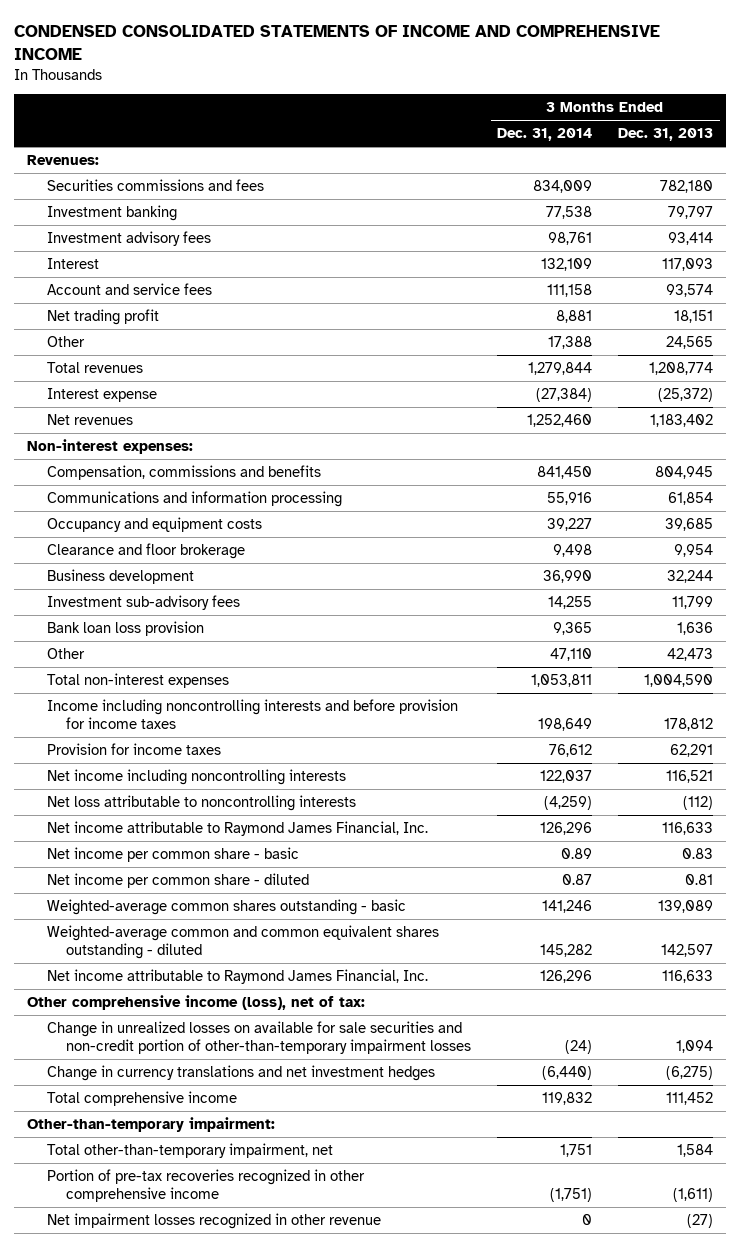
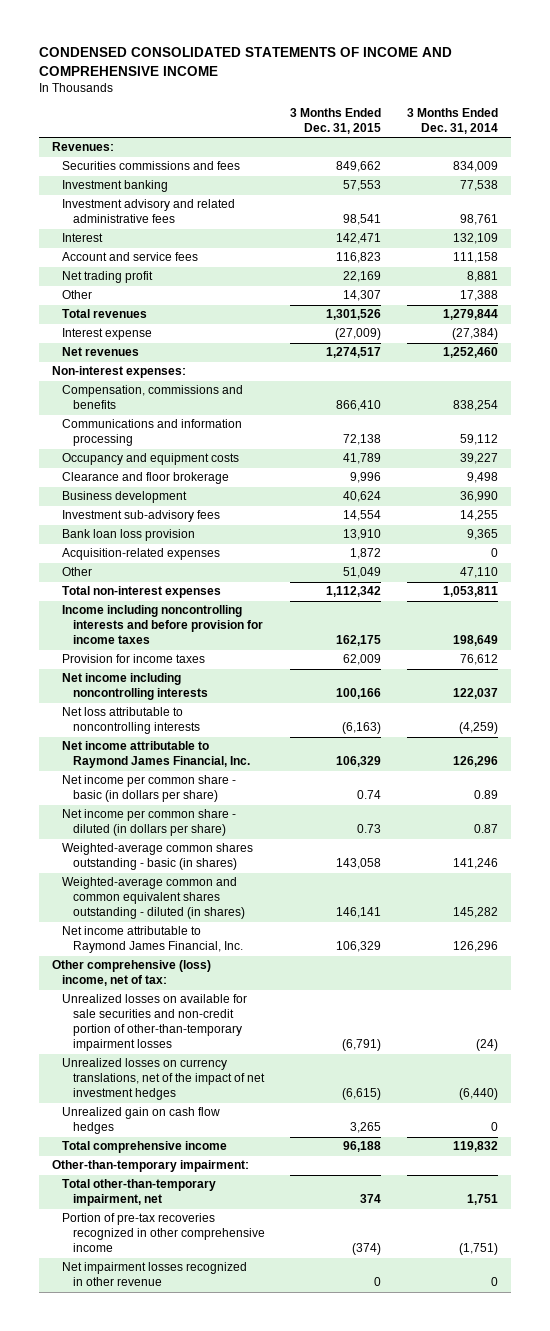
[618,128,714,142] Dec. 31, 2013 -> none
none -> [290,107,382,134] 3 Months Ended Dec. 31, 2015
[46,231,211,247] Investment advisory fees -> [62,199,236,224] Investment advisory and related administrative fees
[537,466,593,480] 841,450 -> [453,400,499,412] 838,254
[547,492,593,506] 55,916 -> [460,434,499,446] 59,112
none -> [62,548,221,561] Acquisition-related expenses
[46,847,299,863] Net income per common share - basic -> [62,775,237,803] Net income per common share - basic (in dollars per share)
[46,873,309,889] Net income per common share - diluted -> [62,809,237,837] Net income per common share - diluted (in dollars per share)
[46,899,406,916] Weighted-average common shares outstanding - basic -> [62,843,254,871] Weighted-average common shares outstanding - basic (in shares)
[46,925,439,959] Weighted-average common and common equivalent shares outstanding - diluted -> [62,877,245,920] Weighted-average common and common equivalent shares outstanding - diluted (in shares)
[26,995,365,1011] Other comprehensive income (loss), net of tax: -> [51,960,211,987] Other comprehensive (loss) income, net of tax:
[46,1021,472,1054] Change in unrealized losses on available for sale securities and non-credit portion of other-than-temporary impairment losses -> [62,994,248,1052] Unrealized losses on available for sale securities and non-credit portion of other-than-temporary impairment losses
[46,1065,435,1082] Change in currency translations and net investment hedges -> [62,1058,265,1101] Unrealized losses on currency translations, net of the impact of net investment hedges
none -> [62,1107,221,1135] Unrealized gain on cash flow hedges

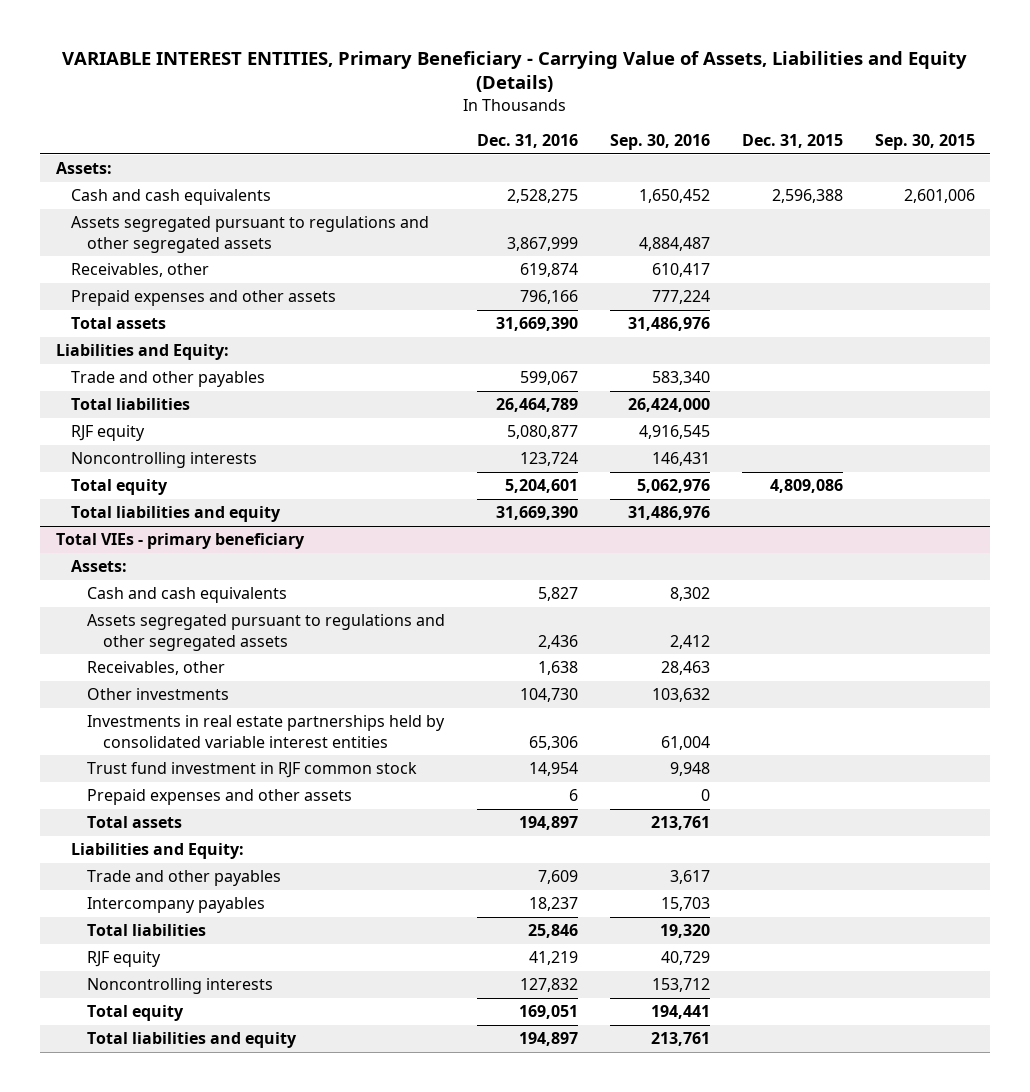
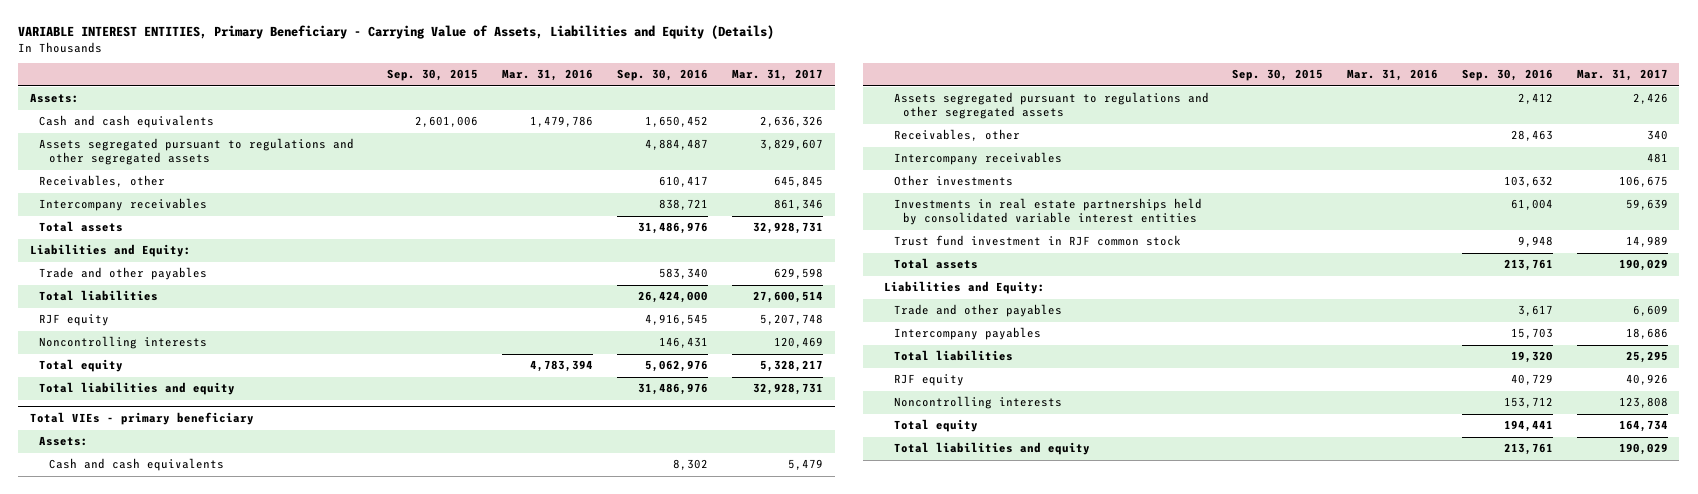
[476,133,578,148] Dec. 31, 2016 -> none
[741,133,843,148] Dec. 31, 2015 -> none
none -> [502,69,594,82] Mar. 31, 2016
none -> [731,69,823,82] Mar. 31, 2017
[71,290,337,307] Prepaid expenses and other assets -> none
none -> [39,198,208,212] Intercompany receivables
none -> [893,152,1062,166] Intercompany receivables
[87,789,353,806] Prepaid expenses and other assets -> none

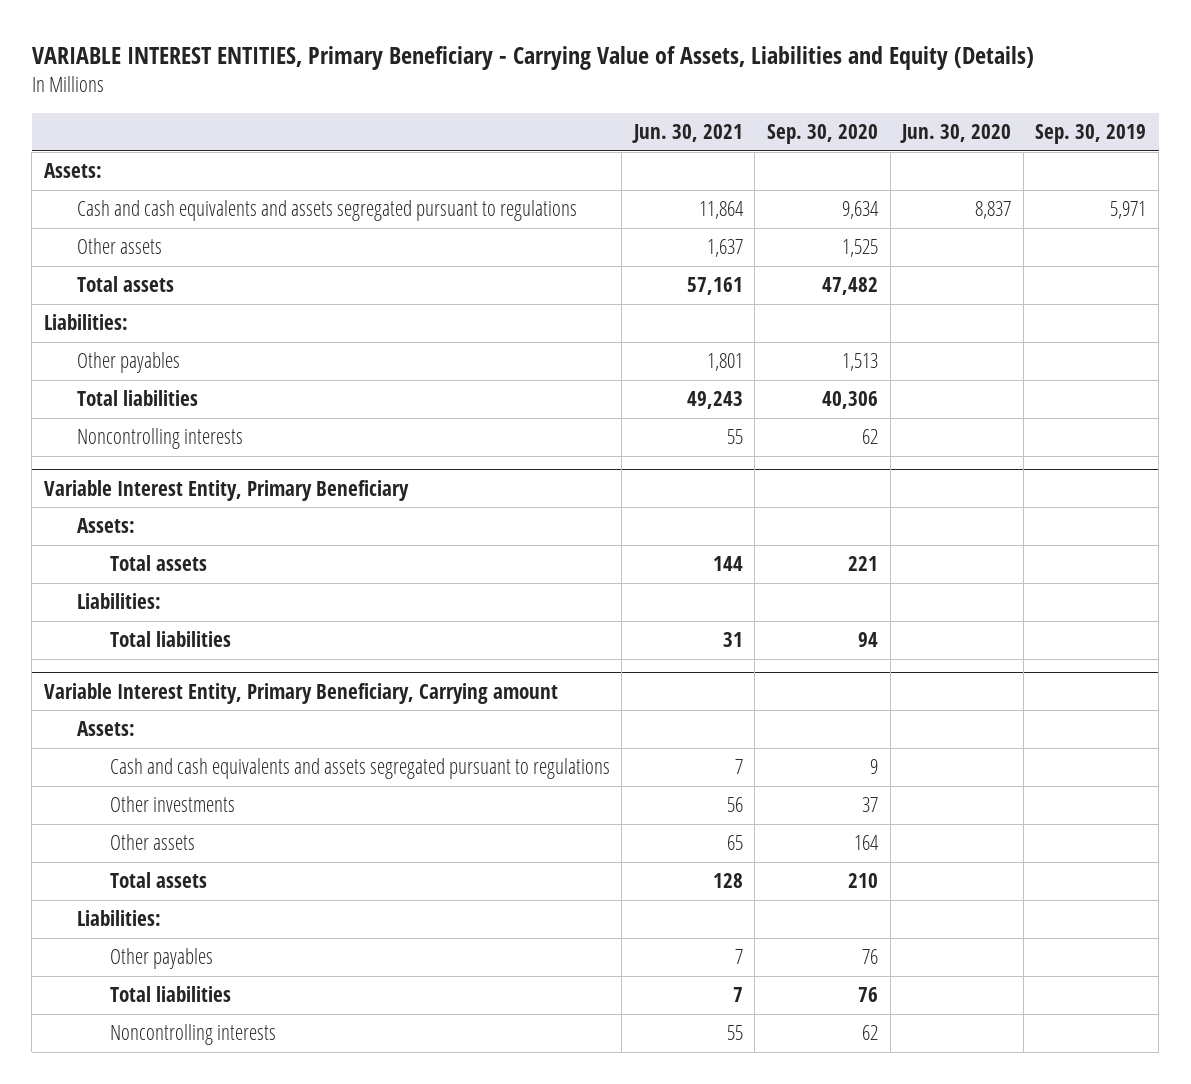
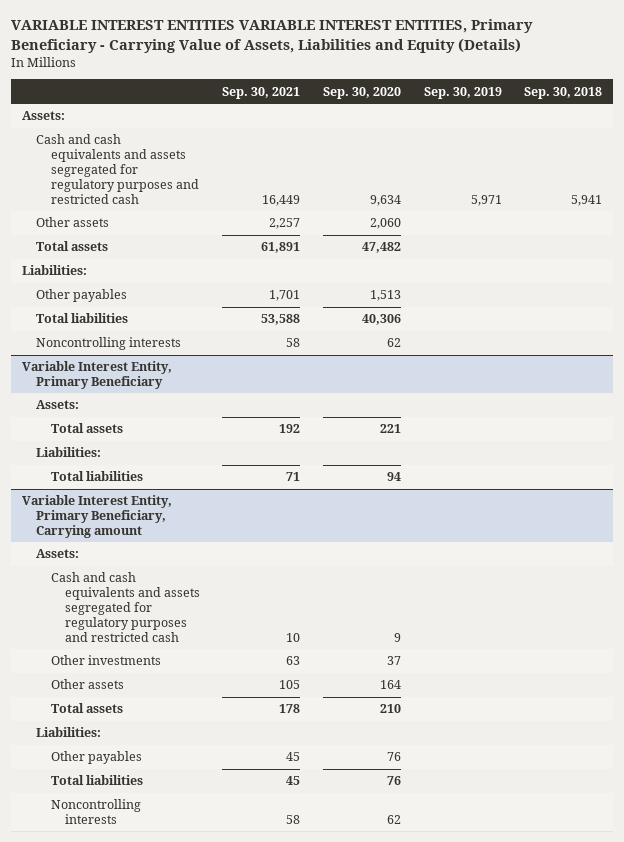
[31,46,1034,71] VARIABLE INTEREST ENTITIES, Primary Beneficiary - Carrying Value of Assets, Liabilities and Equity (Details) -> [10,19,533,53] VARIABLE INTEREST ENTITIES VARIABLE INTEREST ENTITIES, Primary Beneficiary - Carrying Value of Assets, Liabilities and Equity (Details)
[631,124,743,144] Jun. 30, 2021 -> none
[900,124,1012,144] Jun. 30, 2020 -> none
none -> [222,86,301,99] Sep. 30, 2021
none -> [524,86,603,99] Sep. 30, 2018
[76,200,577,222] Cash and cash equivalents and assets segregated pursuant to regulations -> [36,134,199,204] Cash and cash equivalents and assets segregated for regulatory purposes and restricted cash
[842,239,879,258] 1,525 -> [369,218,401,230] 2,060
[109,758,610,780] Cash and cash equivalents and assets segregated pursuant to regulations -> [50,572,200,642] Cash and cash equivalents and assets segregated for regulatory purposes and restricted cash

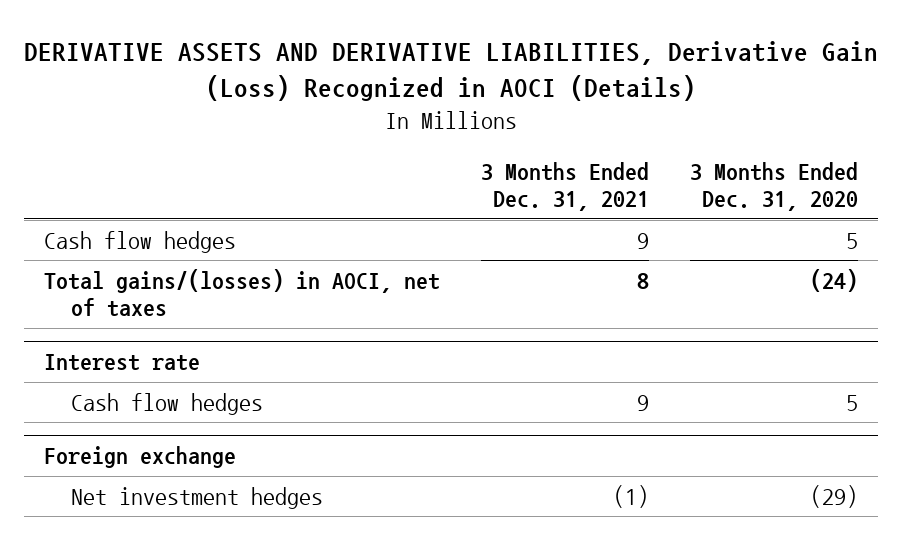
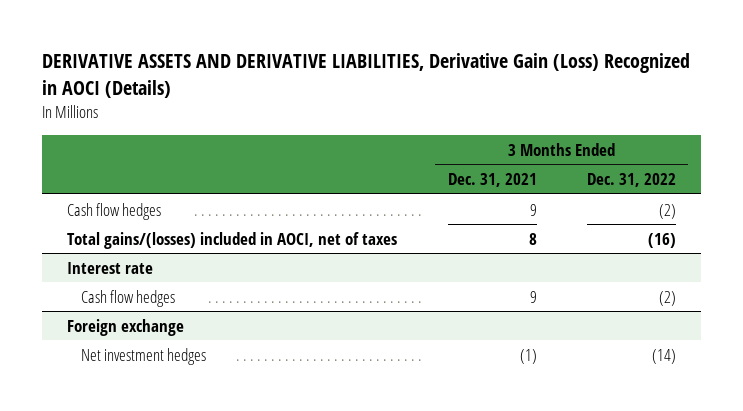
[689,161,858,212] 3 Months Ended Dec. 31, 2020 -> none
none -> [586,173,676,188] Dec. 31, 2022
[43,268,440,318] Total gains/(losses) in AOCI, net of taxes -> [67,231,398,249] Total gains/(losses) included in AOCI, net of taxes

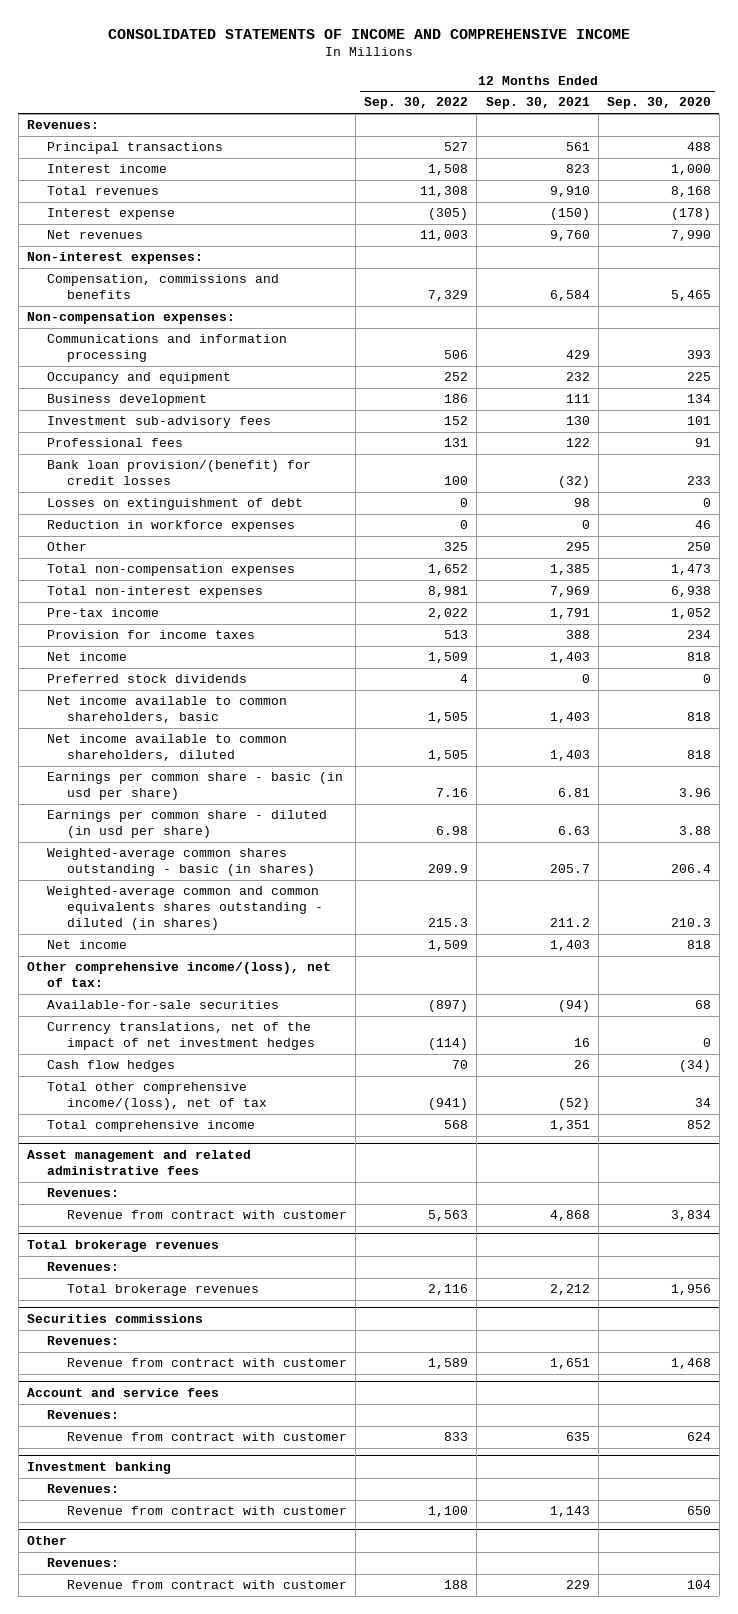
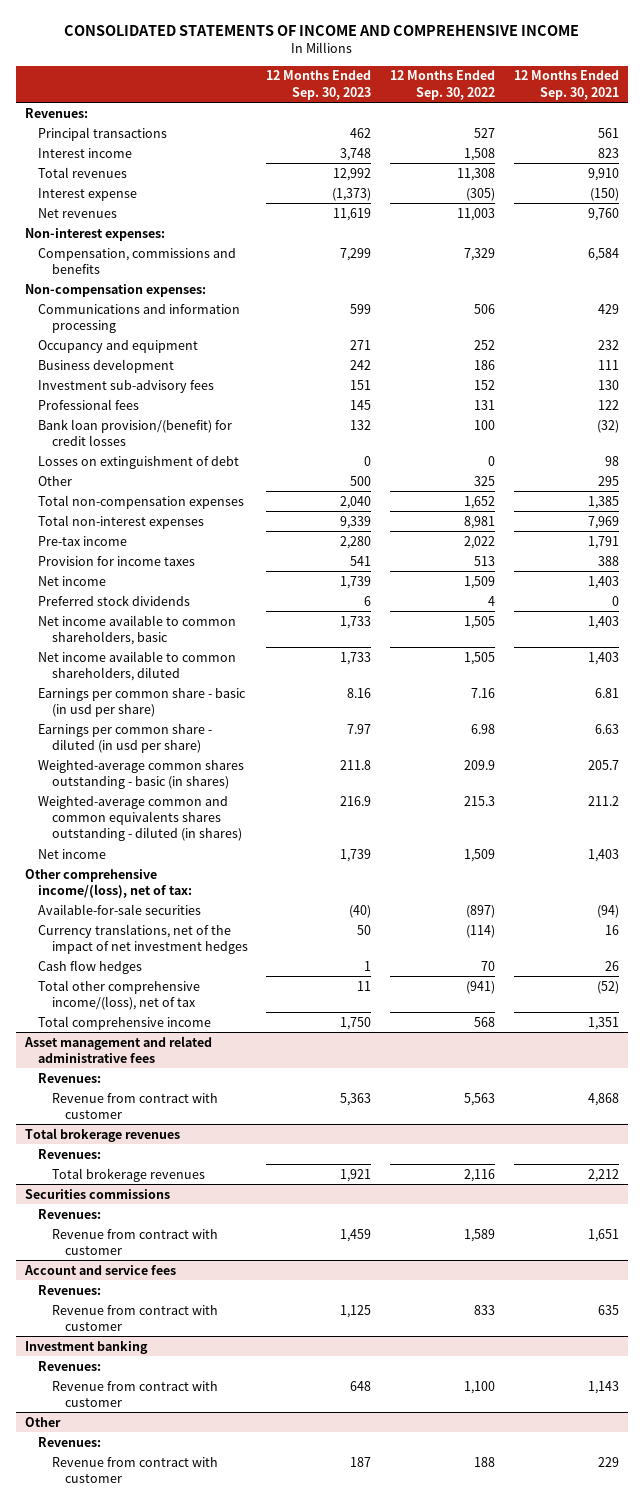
[606,97,711,110] Sep. 30, 2020 -> none
none -> [266,70,372,100] 12 Months Ended Sep. 30, 2023
[47,520,296,533] Reduction in workforce expenses -> none

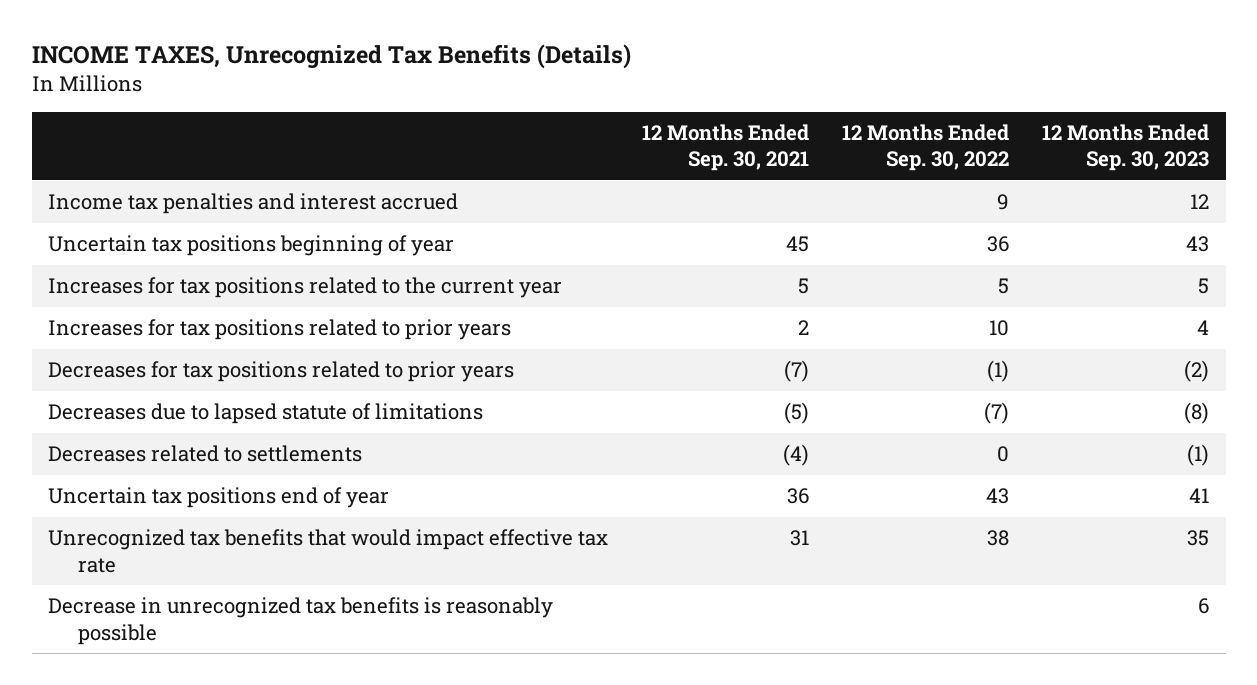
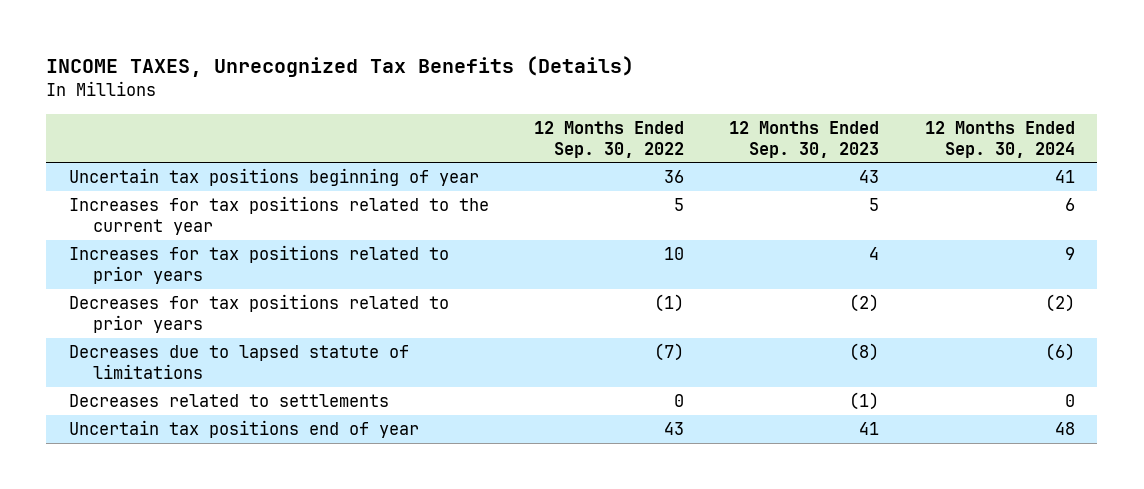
[641,124,809,172] 12 Months Ended Sep. 30, 2021 -> none
none -> [924,120,1075,158] 12 Months Ended Sep. 30, 2024
[48,193,459,215] Income tax penalties and interest accrued -> none
[48,529,609,573] Unrecognized tax benefits that would impact effective tax rate -> none
[48,597,554,645] Decrease in unrecognized tax benefits is reasonably possible -> none

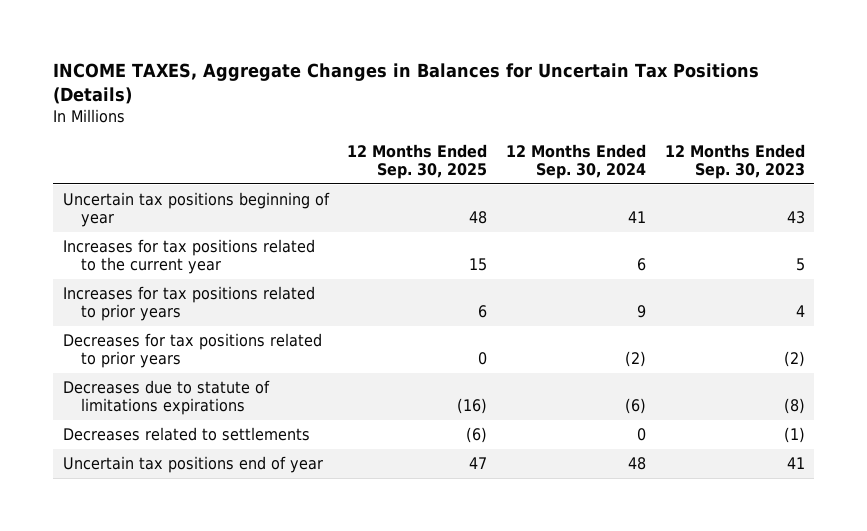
[46,56,635,78] INCOME TAXES, Unrecognized Tax Benefits (Details) -> [53,63,760,104] INCOME TAXES, Aggregate Changes in Balances for Uncertain Tax Positions (Details)
[534,120,685,158] 12 Months Ended Sep. 30, 2022 -> none
none -> [347,144,488,179] 12 Months Ended Sep. 30, 2025
[69,345,410,379] Decreases due to lapsed statute of limitations -> [62,379,270,415] Decreases due to statute of limitations expirations

